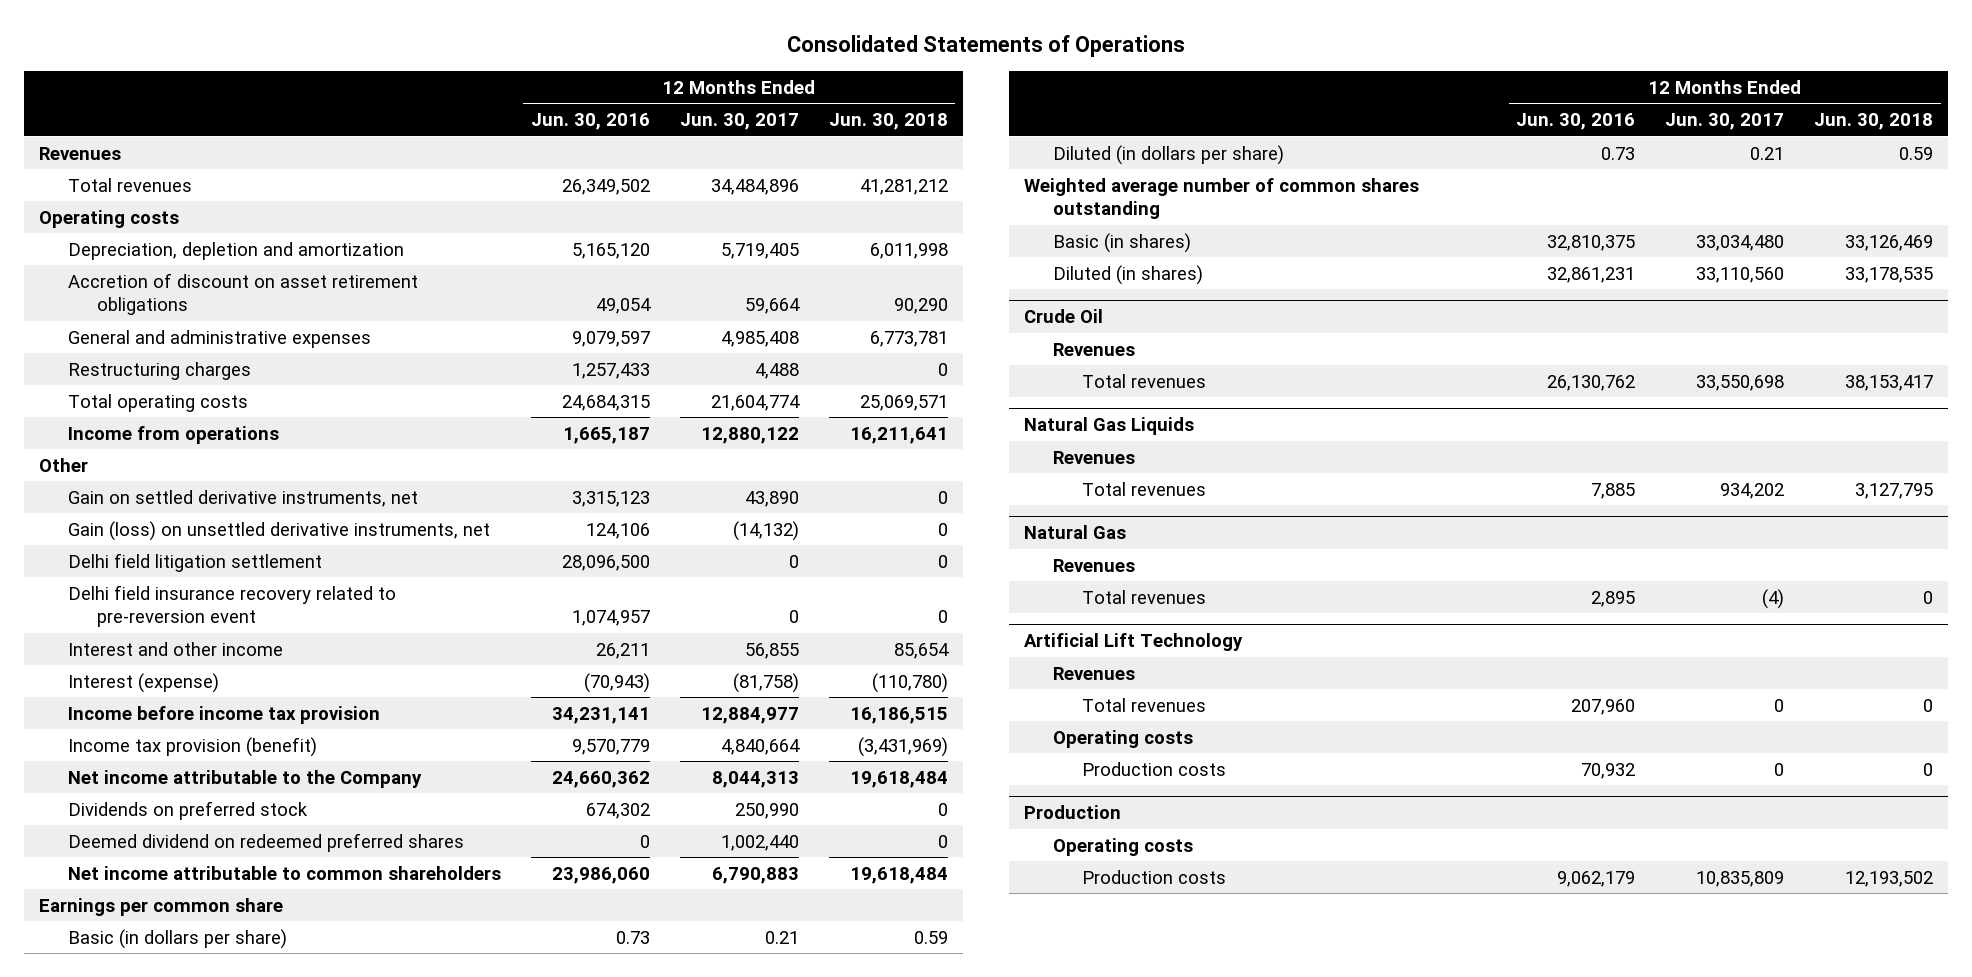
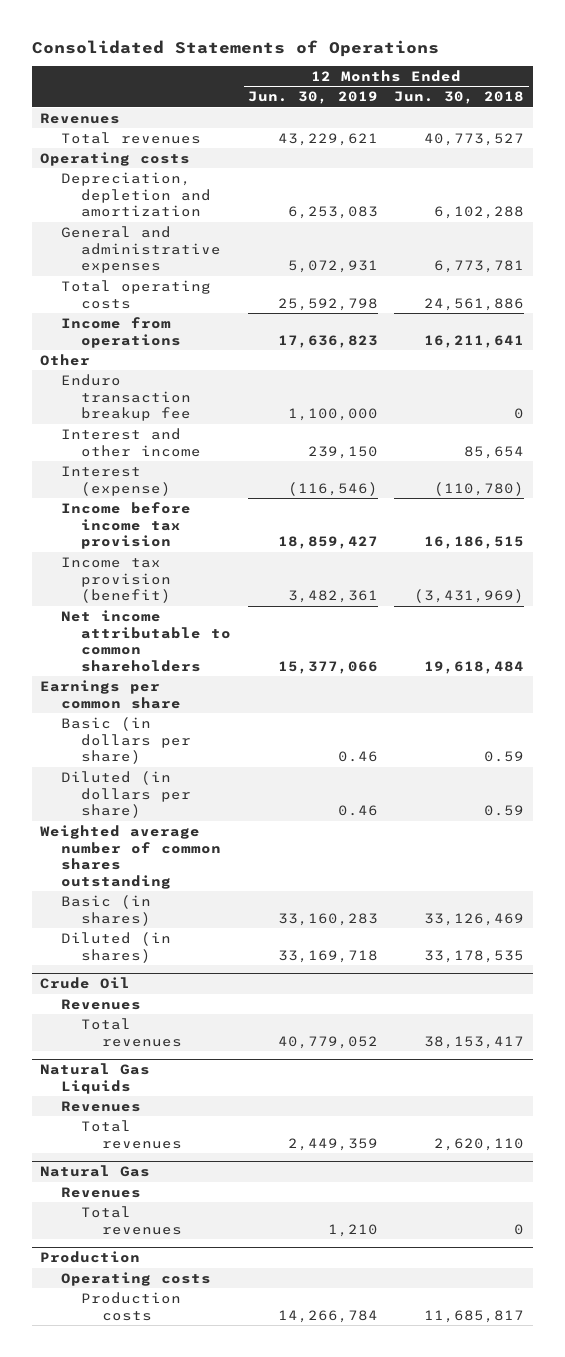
[530,113,650,131] Jun. 30, 2016 -> none
[679,113,799,131] Jun. 30, 2017 -> none
none -> [247,91,378,105] Jun. 30, 2019
[859,178,948,195] 41,281,212 -> [424,132,525,146] 40,773,527
[67,272,418,316] Accretion of discount on asset retirement obligations -> none
[869,242,948,259] 6,011,998 -> [434,206,525,220] 6,102,288
[67,361,251,380] Restructuring charges -> none
[859,394,948,411] 25,069,571 -> [424,297,525,311] 24,561,886
[67,489,418,507] Gain on settled derivative instruments, net -> none
[67,520,490,541] Gain (loss) on unsettled derivative instruments, net -> none
[67,552,322,572] Delhi field litigation settlement -> none
[67,584,396,628] Delhi field insurance recovery related to pre-reversion event -> none
none -> [60,373,192,422] Enduro transaction breakup fee
[67,769,422,788] Net income attributable to the Company -> none
[67,800,308,820] Dividends on preferred stock -> none
[67,832,464,852] Deemed dividend on redeemed preferred shares -> none
[1855,482,1934,499] 3,127,795 -> [434,1137,525,1151] 2,620,110
[1024,633,1244,652] Artificial Lift Technology -> none
[1053,666,1136,680] Revenues -> none
[1082,697,1207,712] Total revenues -> none
[1053,729,1194,748] Operating costs -> none
[1082,761,1227,776] Production costs -> none
[1845,870,1934,887] 12,193,502 -> [424,1309,525,1323] 11,685,817

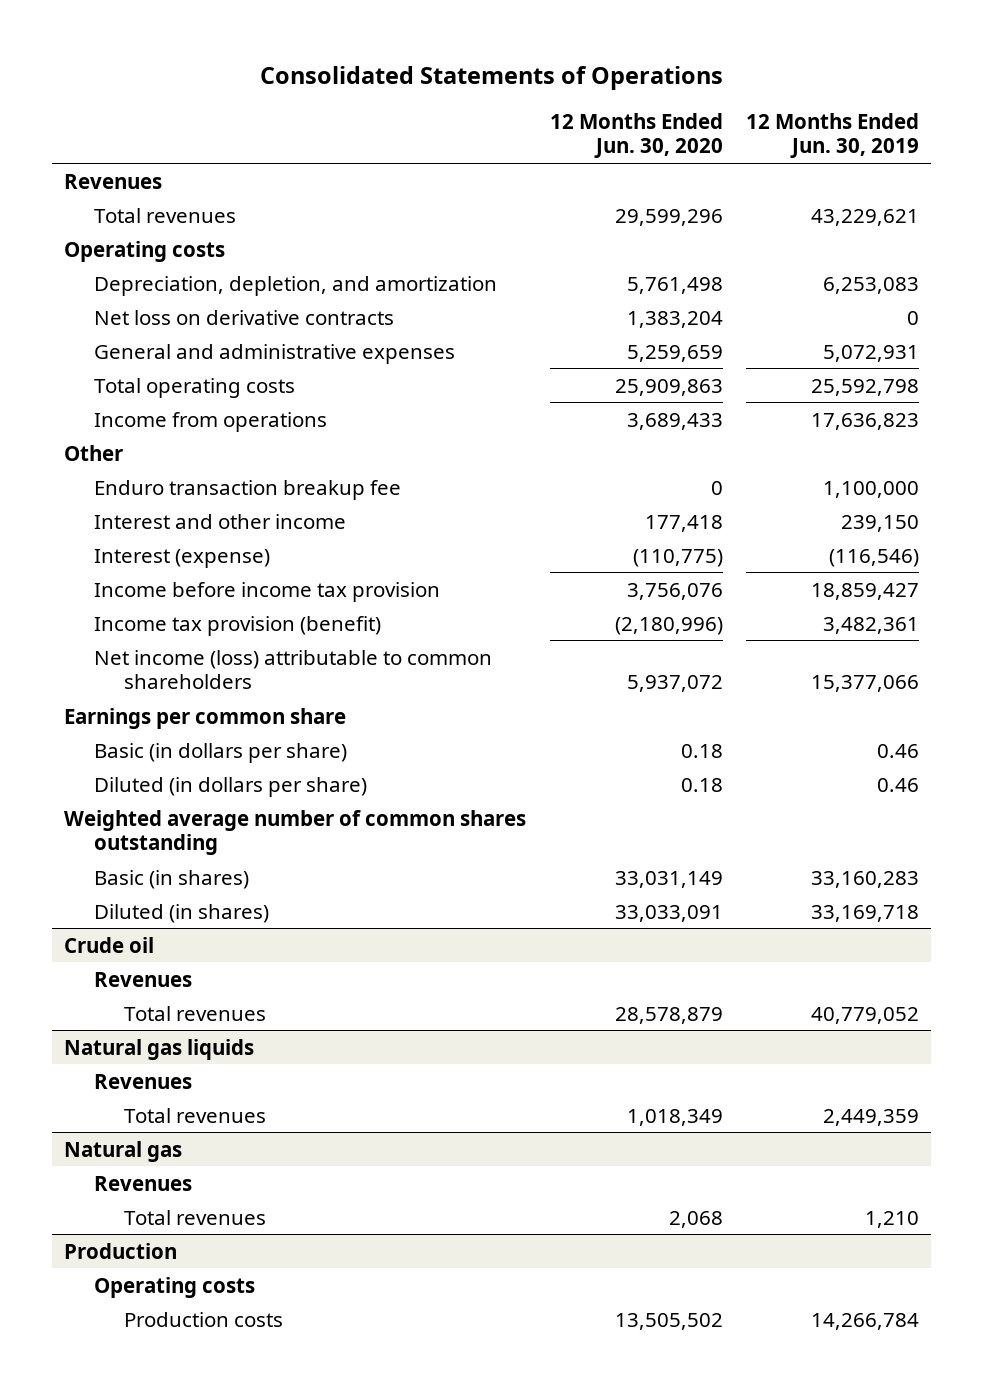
[394,91,525,105] Jun. 30, 2018 -> none
none -> [549,112,723,159] 12 Months Ended Jun. 30, 2020
[60,171,212,218] Depreciation, depletion and amortization -> [93,275,497,296] Depreciation, depletion, and amortization
none -> [93,309,394,325] Net loss on derivative contracts
[60,609,232,673] Net income attributable to common shareholders -> [93,649,492,689] Net income (loss) attributable to common shareholders
[40,977,131,990] Crude Oil -> [64,936,155,953] Crude oil
[40,1063,151,1094] Natural Gas Liquids -> [64,1038,255,1060] Natural gas liquids
[40,1165,151,1178] Natural Gas -> [64,1140,183,1162] Natural gas

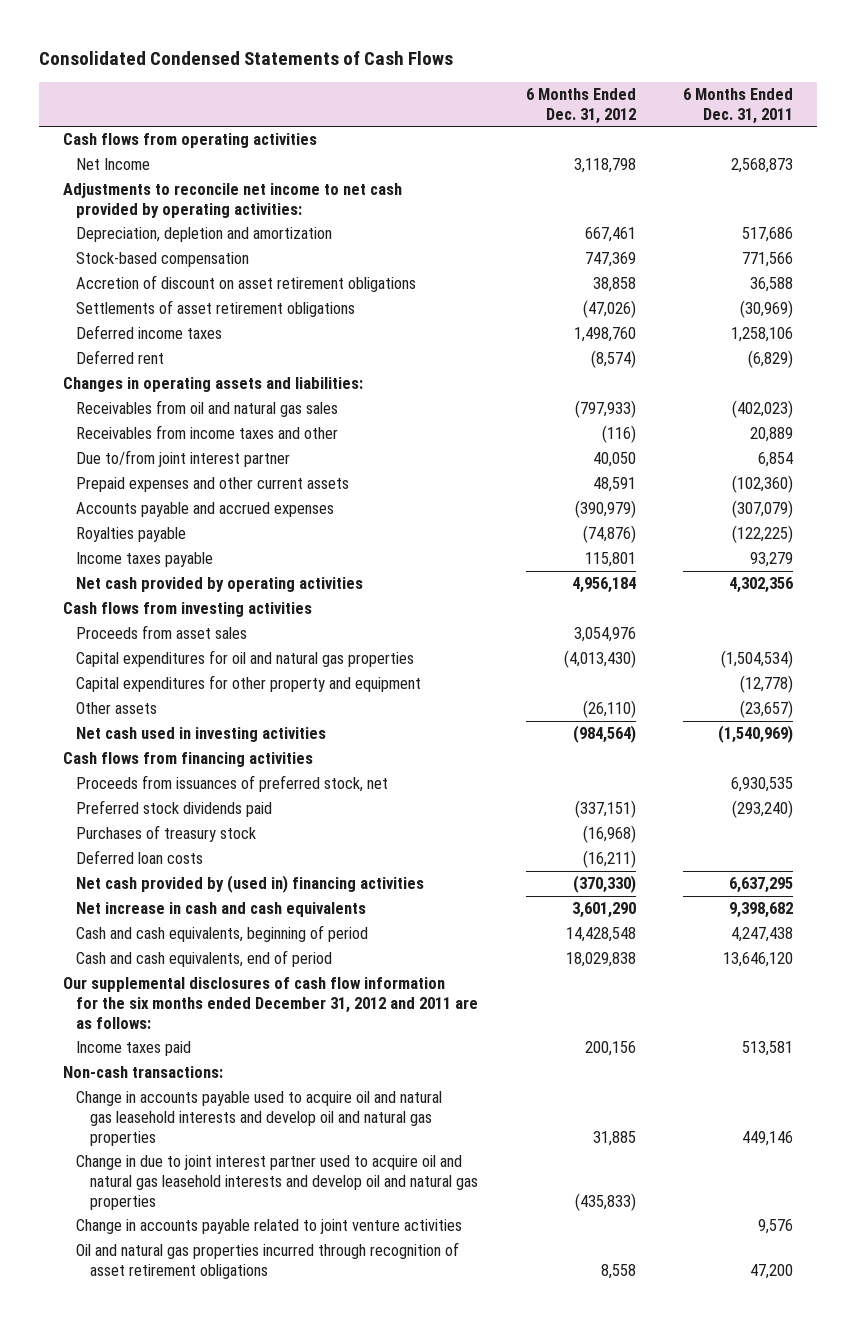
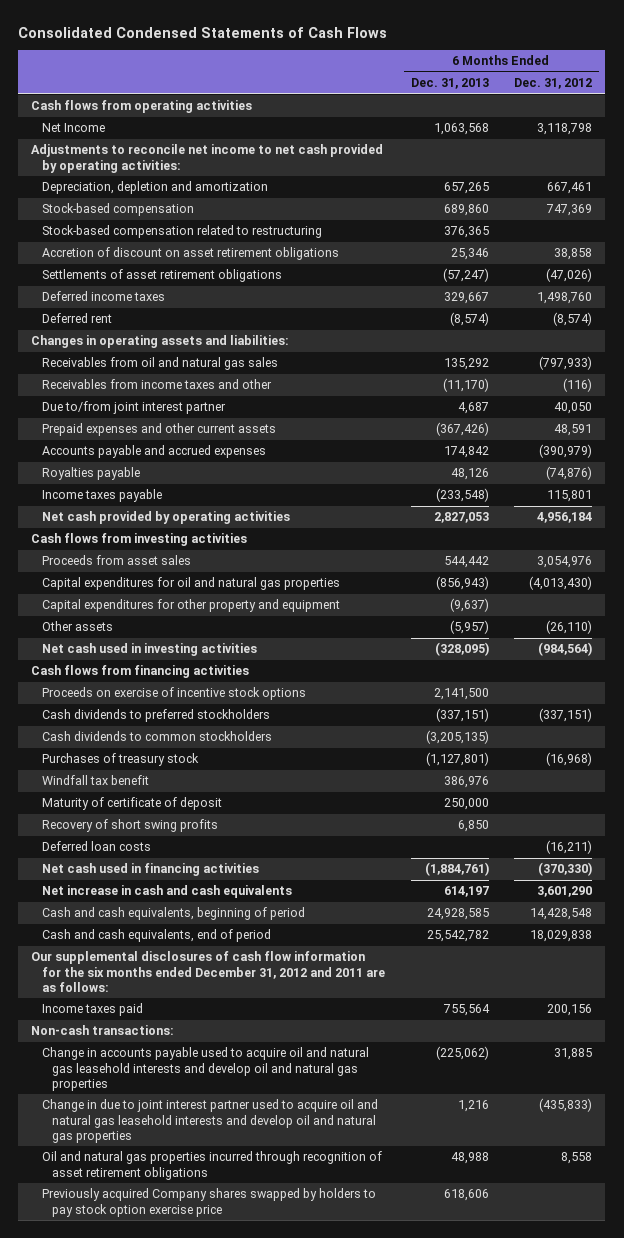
[683,88,794,124] 6 Months Ended Dec. 31, 2011 -> none
none -> [410,78,489,90] Dec. 31, 2013
none -> [41,225,322,239] Stock-based compensation related to restructuring
[76,775,389,793] Proceeds from issuances of preferred stock, net -> none
none -> [41,687,306,701] Proceeds on exercise of incentive stock options
[76,800,273,818] Preferred stock dividends paid -> [41,709,270,723] Cash dividends to preferred stockholders
none -> [41,731,272,742] Cash dividends to common stockholders
none -> [41,775,149,786] Windfall tax benefit
none -> [41,797,222,811] Maturity of certificate of deposit
none -> [41,819,218,833] Recovery of short swing profits
[76,875,425,894] Net cash provided by (used in) financing activities -> [41,863,259,877] Net cash used in financing activities
[76,1219,463,1235] Change in accounts payable related to joint venture activities -> none
none -> [41,1188,376,1217] Previously acquired Company shares swapped by holders to pay stock option exercise price

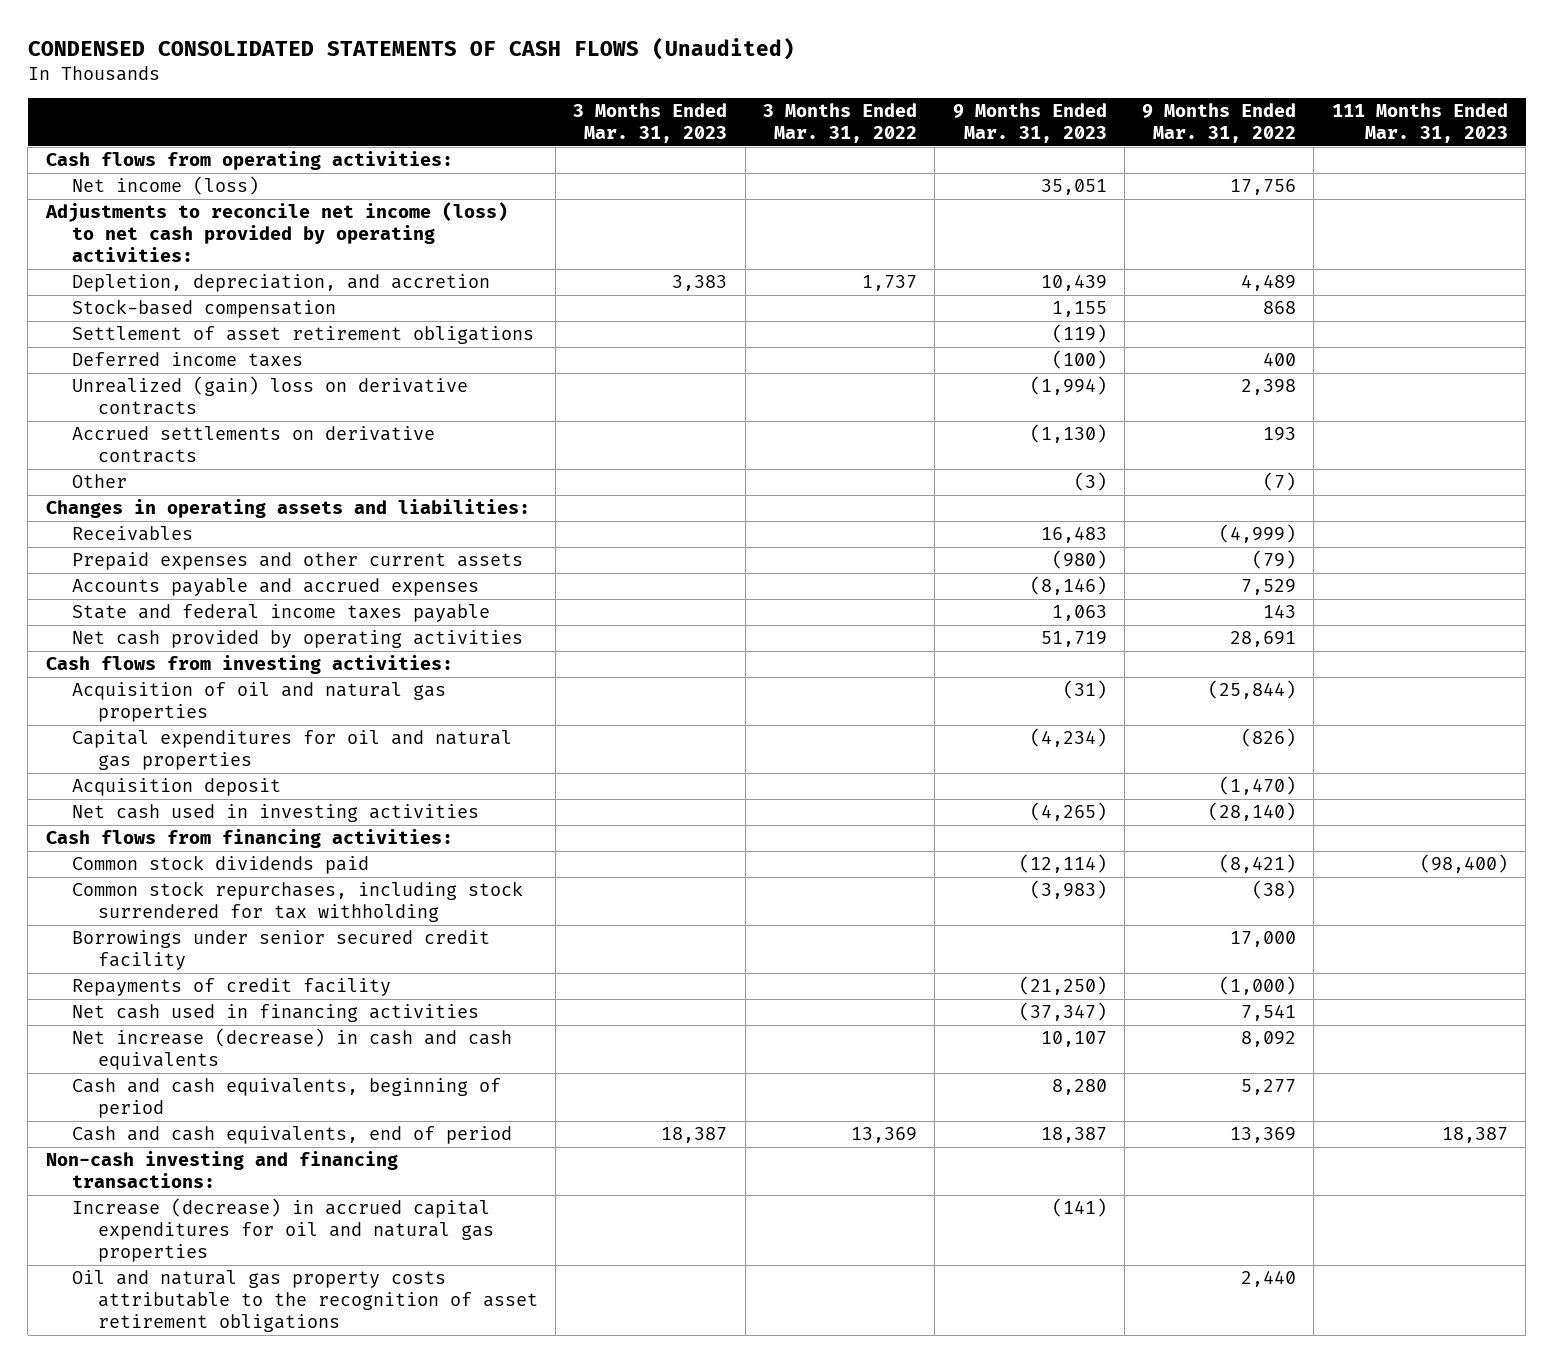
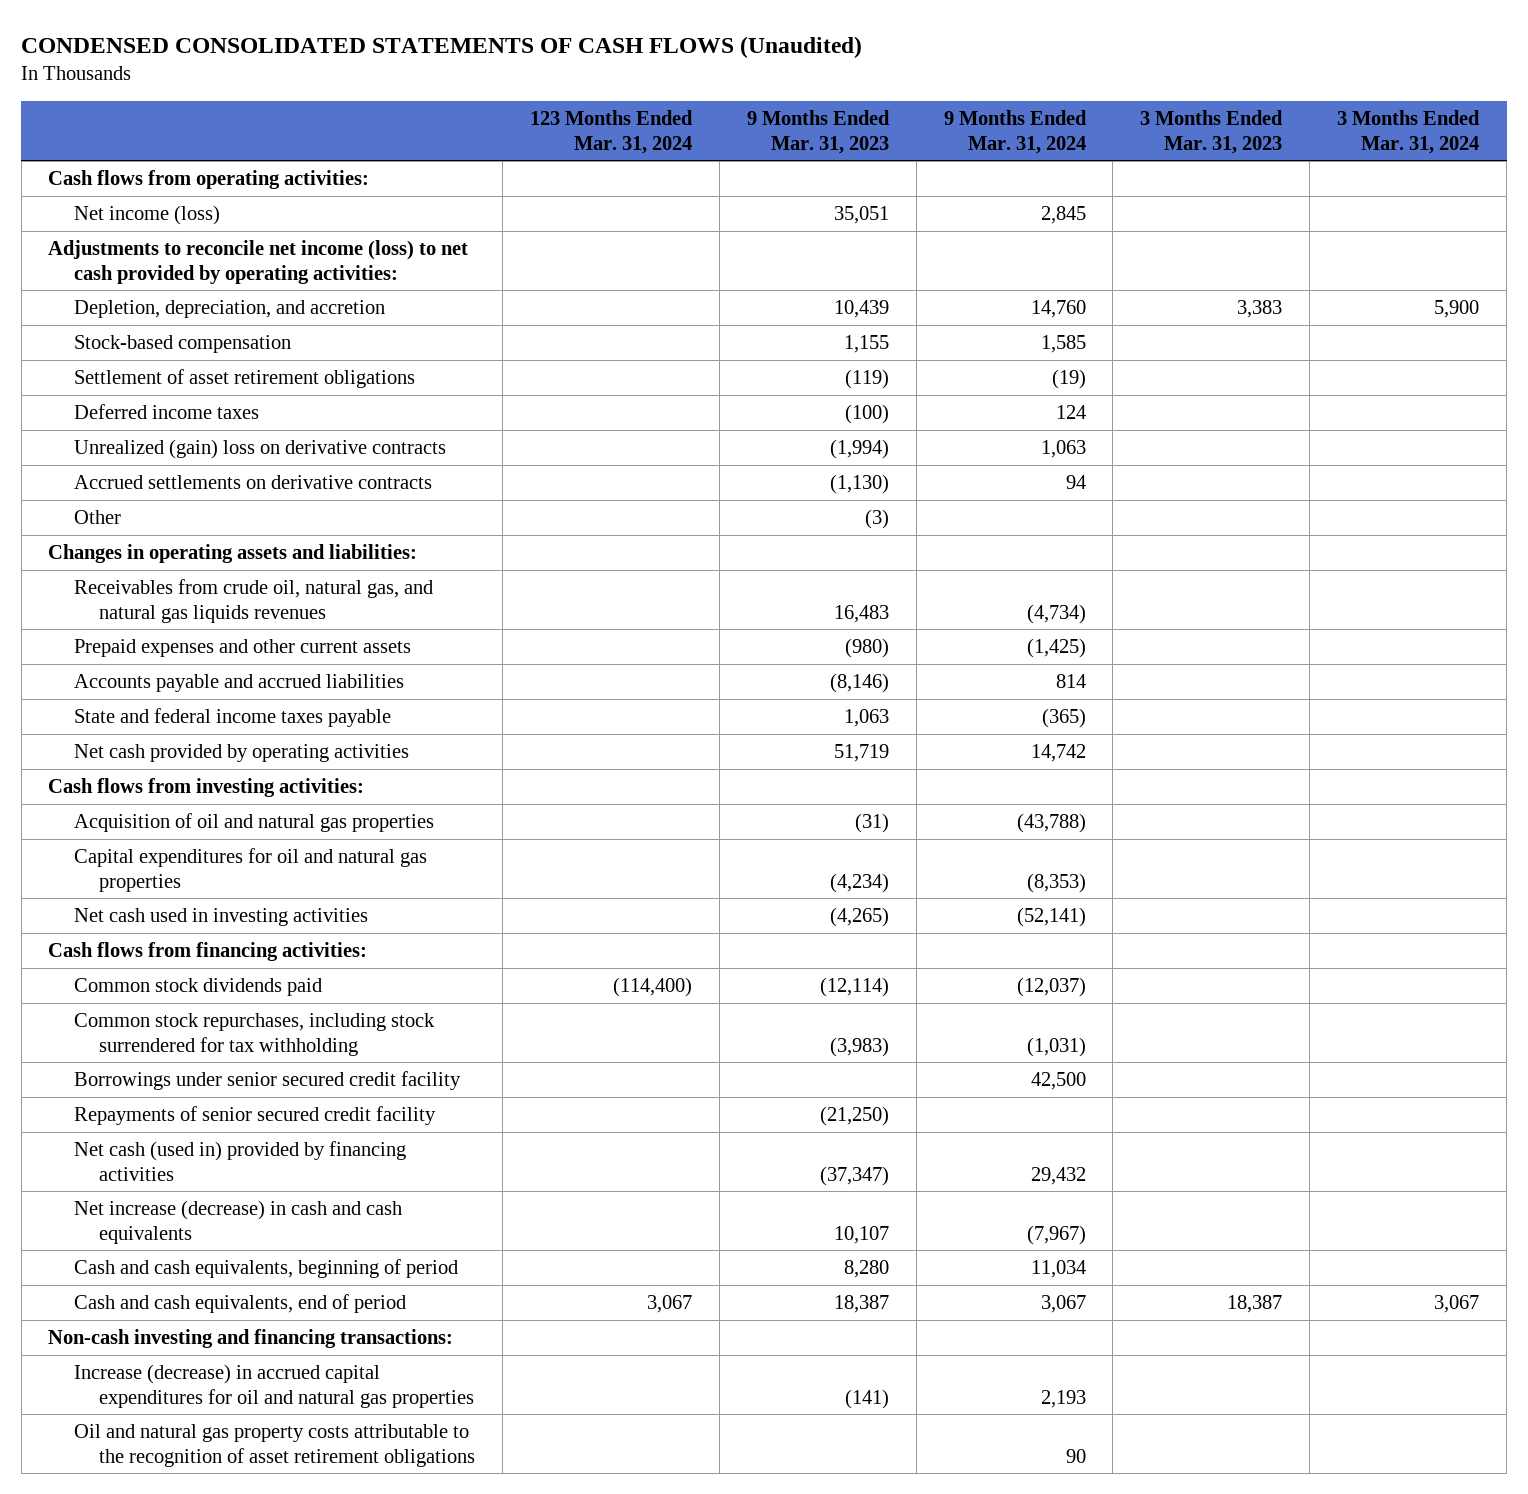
[763,103,918,144] 3 Months Ended Mar. 31, 2022 -> none
[1142,103,1297,144] 9 Months Ended Mar. 31, 2022 -> none
[1331,103,1508,144] 111 Months Ended Mar. 31, 2023 -> none
none -> [529,110,693,154] 123 Months Ended Mar. 31, 2024
none -> [943,110,1087,154] 9 Months Ended Mar. 31, 2024
none -> [1337,110,1481,154] 3 Months Ended Mar. 31, 2024
[71,526,193,542] Receivables -> [73,579,433,623] Receivables from crude oil, natural gas, and natural gas liquids revenues
[71,578,479,597] Accounts payable and accrued expenses -> [73,674,404,693] Accounts payable and accrued liabilities
[71,778,281,797] Acquisition deposit -> none
[71,978,391,997] Repayments of credit facility -> [73,1106,436,1126] Repayments of senior secured credit facility
[71,1004,479,1023] Net cash used in financing activities -> [73,1141,406,1181] Net cash (used in) provided by financing activities

